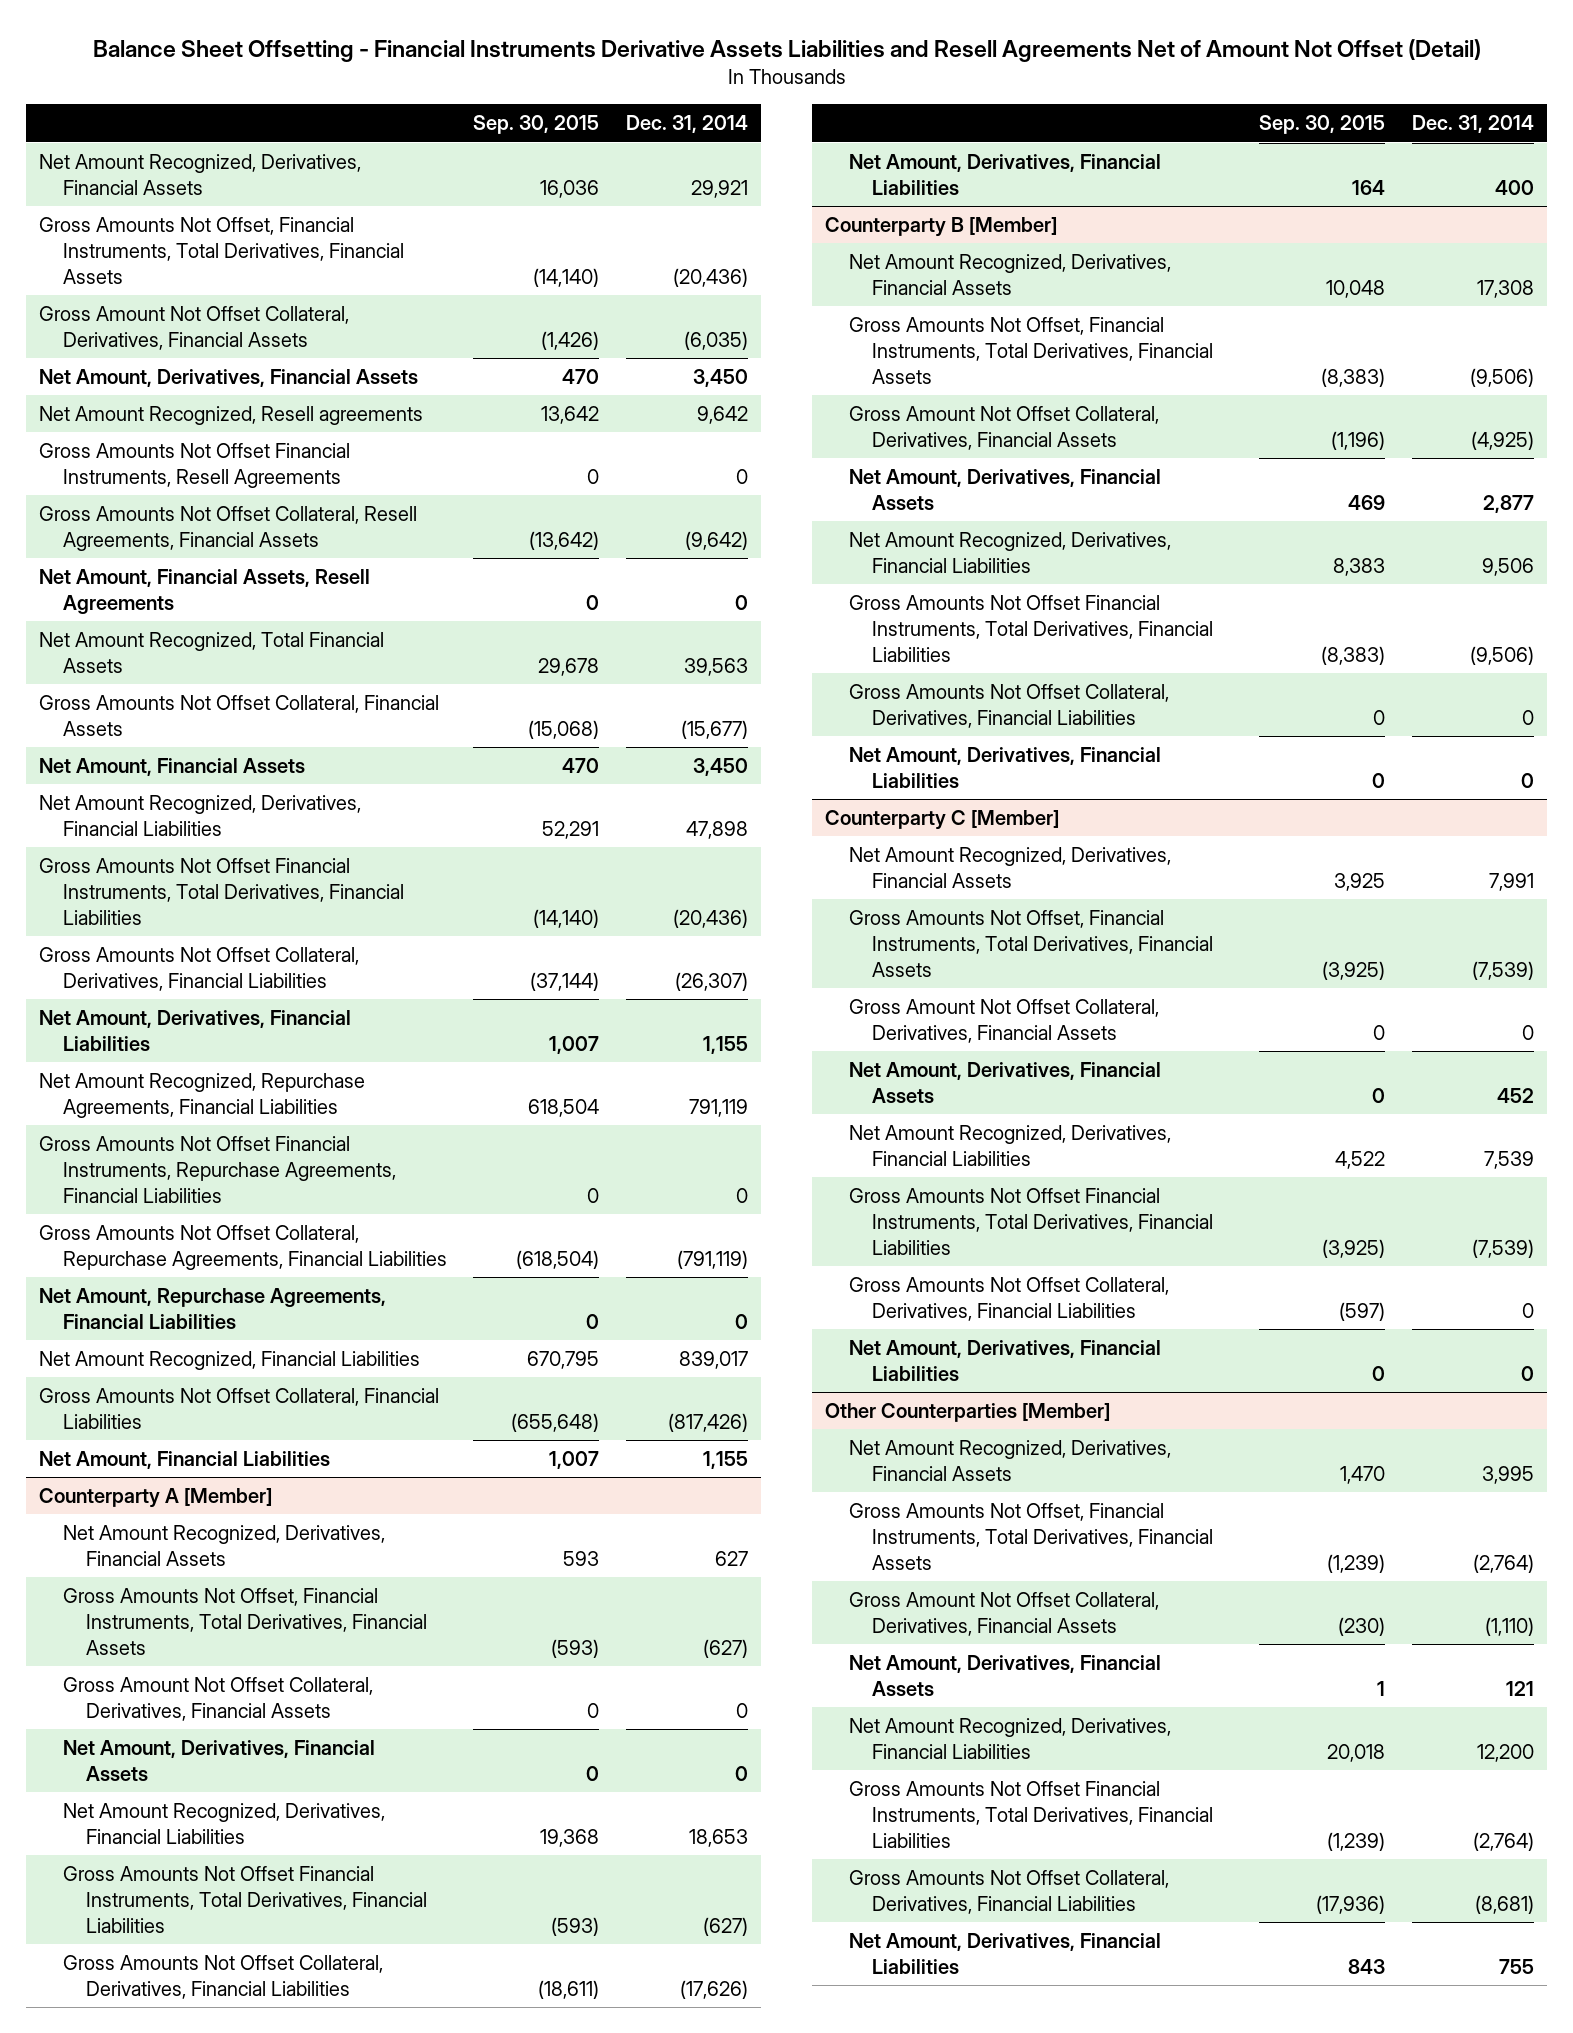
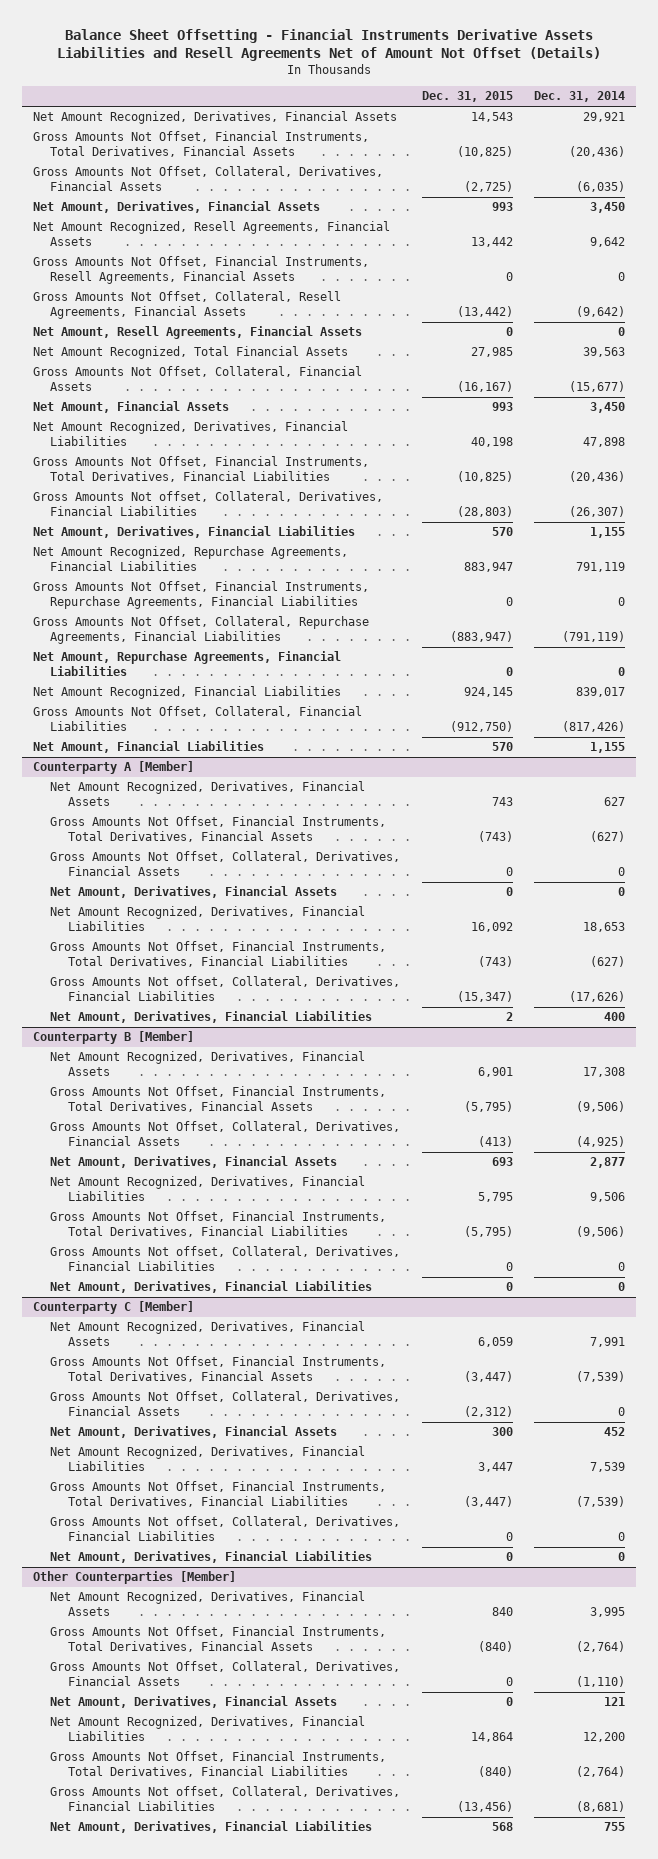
[92,39,1481,63] Balance Sheet Offsetting - Financial Instruments Derivative Assets Liabilities and Resell Agreements Net of Amount Not Offset (Detail) -> [56,29,601,62] Balance Sheet Offsetting - Financial Instruments Derivative Assets Liabilities and Resell Agreements Net of Amount Not Offset (Details)
[473,115,600,135] Sep. 30, 2015 -> none
none -> [421,91,513,103] Dec. 31, 2015
[39,305,350,350] Gross Amount Not Offset Collateral, Derivatives, Financial Assets -> [32,166,383,192] Gross Amounts Not Offset, Collateral, Derivatives, Financial Assets
[39,405,424,425] Net Amount Recognized, Resell agreements -> [32,221,390,247] Net Amount Recognized, Resell Agreements, Financial Assets
[39,442,351,488] Gross Amounts Not Offset Financial Instruments, Resell Agreements -> [32,256,369,285] Gross Amounts Not Offset, Financial Instruments, Resell Agreements, Financial Assets
[39,505,418,551] Gross Amounts Not Offset Collateral, Resell Agreements, Financial Assets -> [32,291,341,320] Gross Amounts Not Offset, Collateral, Resell Agreements, Financial Assets
[39,568,371,614] Net Amount, Financial Assets, Resell Agreements -> [32,326,362,340] Net Amount, Resell Agreements, Financial Assets
[39,694,440,736] Gross Amounts Not Offset Collateral, Financial Assets -> [32,366,362,392] Gross Amounts Not Offset, Collateral, Financial Assets
[39,857,404,926] Gross Amounts Not Offset Financial Instruments, Total Derivatives, Financial Liabilities -> [32,456,369,483] Gross Amounts Not Offset, Financial Instruments, Total Derivatives, Financial Liabilities
[39,946,360,991] Gross Amounts Not Offset Collateral, Derivatives, Financial Liabilities -> [32,491,383,517] Gross Amounts Not offset, Collateral, Derivatives, Financial Liabilities
[39,1135,396,1204] Gross Amounts Not Offset Financial Instruments, Repurchase Agreements, Financial Liabilities -> [32,581,369,610] Gross Amounts Not Offset, Financial Instruments, Repurchase Agreements, Financial Liabilities
[39,1224,447,1270] Gross Amounts Not Offset Collateral, Repurchase Agreements, Financial Liabilities -> [32,616,369,645] Gross Amounts Not Offset, Collateral, Repurchase Agreements, Financial Liabilities
[39,1387,440,1429] Gross Amounts Not Offset Collateral, Financial Liabilities -> [32,706,362,732] Gross Amounts Not Offset, Collateral, Financial Liabilities
[62,1676,373,1721] Gross Amount Not Offset Collateral, Derivatives, Financial Assets -> [50,851,401,877] Gross Amounts Not Offset, Collateral, Derivatives, Financial Assets
[62,1865,428,1934] Gross Amounts Not Offset Financial Instruments, Total Derivatives, Financial Liabilities -> [50,941,387,968] Gross Amounts Not Offset, Financial Instruments, Total Derivatives, Financial Liabilities
[62,1954,383,1999] Gross Amounts Not Offset Collateral, Derivatives, Financial Liabilities -> [50,976,401,1002] Gross Amounts Not offset, Collateral, Derivatives, Financial Liabilities
[848,405,1159,450] Gross Amount Not Offset Collateral, Derivatives, Financial Assets -> [50,1121,401,1147] Gross Amounts Not Offset, Collateral, Derivatives, Financial Assets
[848,594,1214,663] Gross Amounts Not Offset Financial Instruments, Total Derivatives, Financial Liabilities -> [50,1211,387,1238] Gross Amounts Not Offset, Financial Instruments, Total Derivatives, Financial Liabilities
[848,683,1169,728] Gross Amounts Not Offset Collateral, Derivatives, Financial Liabilities -> [50,1246,401,1272] Gross Amounts Not offset, Collateral, Derivatives, Financial Liabilities
[848,998,1159,1043] Gross Amount Not Offset Collateral, Derivatives, Financial Assets -> [50,1391,401,1417] Gross Amounts Not Offset, Collateral, Derivatives, Financial Assets
[848,1187,1214,1256] Gross Amounts Not Offset Financial Instruments, Total Derivatives, Financial Liabilities -> [50,1481,387,1508] Gross Amounts Not Offset, Financial Instruments, Total Derivatives, Financial Liabilities
[848,1276,1169,1321] Gross Amounts Not Offset Collateral, Derivatives, Financial Liabilities -> [50,1516,401,1542] Gross Amounts Not offset, Collateral, Derivatives, Financial Liabilities
[848,1591,1159,1636] Gross Amount Not Offset Collateral, Derivatives, Financial Assets -> [50,1661,401,1687] Gross Amounts Not Offset, Collateral, Derivatives, Financial Assets
[848,1780,1214,1849] Gross Amounts Not Offset Financial Instruments, Total Derivatives, Financial Liabilities -> [50,1751,387,1778] Gross Amounts Not Offset, Financial Instruments, Total Derivatives, Financial Liabilities
[848,1869,1169,1914] Gross Amounts Not Offset Collateral, Derivatives, Financial Liabilities -> [50,1786,401,1812] Gross Amounts Not offset, Collateral, Derivatives, Financial Liabilities

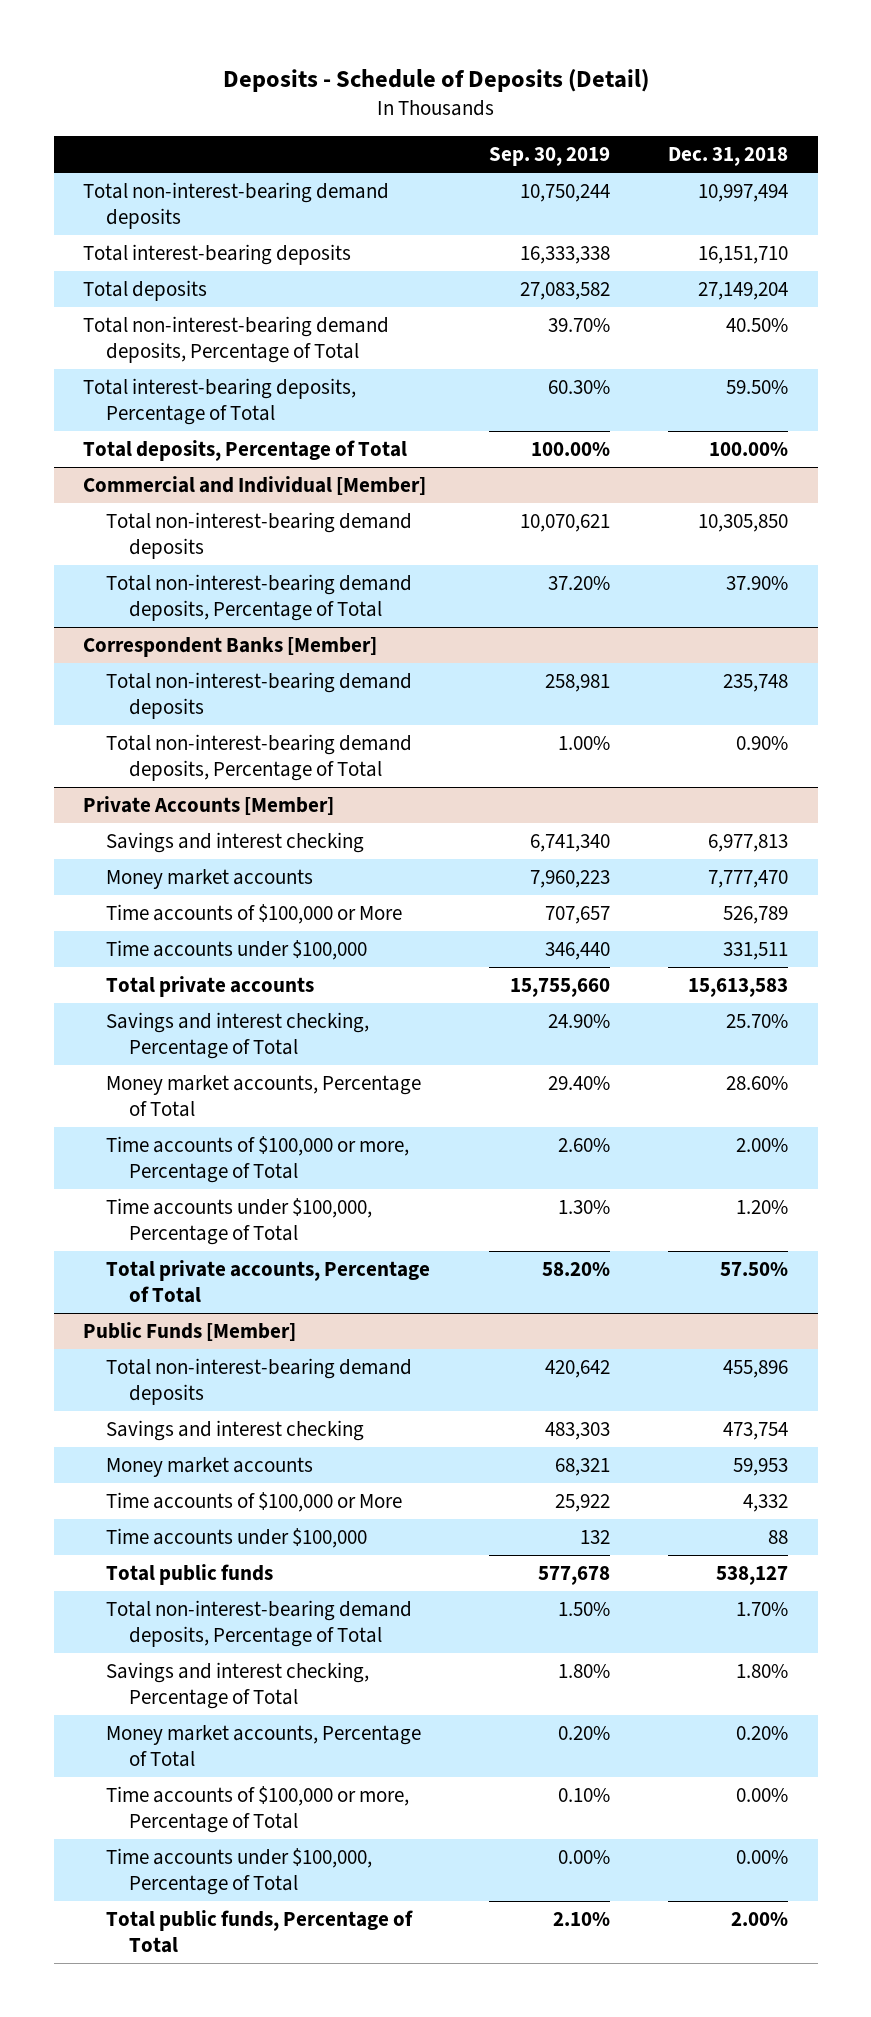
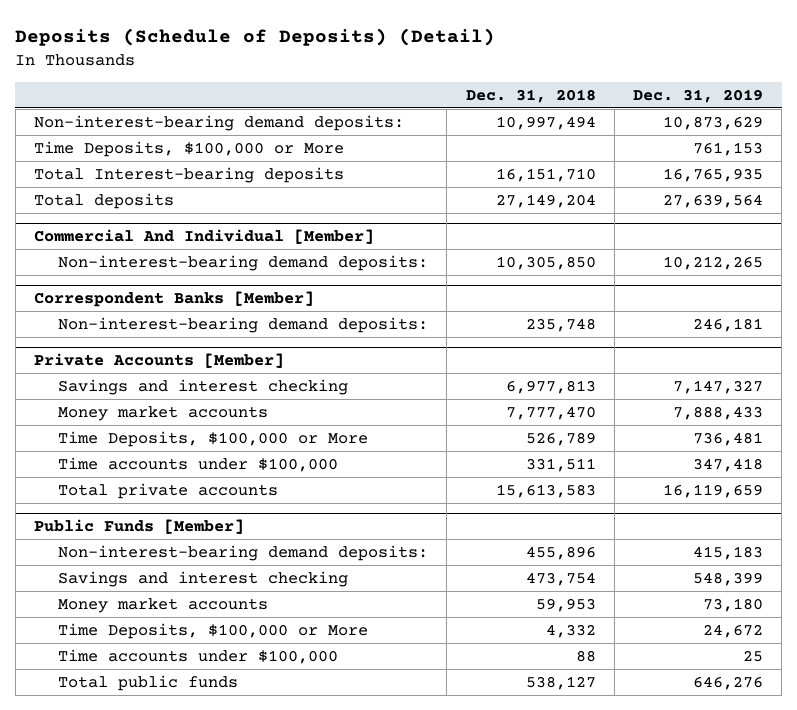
[222,68,649,92] Deposits - Schedule of Deposits (Detail) -> [15,27,496,46] Deposits (Schedule of Deposits) (Detail)
[488,147,610,167] Sep. 30, 2019 -> none
none -> [632,88,763,103] Dec. 31, 2019
[83,181,390,229] Total non-interest-bearing demand deposits -> [33,114,404,131] Non-interest-bearing demand deposits:
none -> [33,140,344,157] Time Deposits, $100,000 or More
[83,243,352,265] Total interest-bearing deposits -> [33,166,344,183] Total Interest-bearing deposits
[83,315,390,363] Total non-interest-bearing demand deposits, Percentage of Total -> none
[83,377,357,425] Total interest-bearing deposits, Percentage of Total -> none
[83,439,408,461] Total deposits, Percentage of Total -> none
[105,573,412,621] Total non-interest-bearing demand deposits, Percentage of Total -> none
[83,475,427,495] Commercial and Individual [Member] -> [33,229,374,245] Commercial And Individual [Member]
[105,511,412,559] Total non-interest-bearing demand deposits -> [58,254,429,271] Non-interest-bearing demand deposits:
[105,733,412,781] Total non-interest-bearing demand deposits, Percentage of Total -> none
[105,671,412,719] Total non-interest-bearing demand deposits -> [58,316,429,333] Non-interest-bearing demand deposits:
[105,903,402,924] Time accounts of $100,000 or More -> [58,430,369,447] Time Deposits, $100,000 or More
[105,1011,369,1059] Savings and interest checking, Percentage of Total -> none
[105,1074,421,1117] Money market accounts, Percentage of Total -> none
[105,1135,409,1183] Time accounts of $100,000 or more, Percentage of Total -> none
[105,1197,372,1245] Time accounts under $100,000, Percentage of Total -> none
[105,1259,430,1303] Total private accounts, Percentage of Total -> none
[105,1357,412,1405] Total non-interest-bearing demand deposits -> [58,544,429,561] Non-interest-bearing demand deposits:
[105,1491,402,1512] Time accounts of $100,000 or More -> [58,622,369,639] Time Deposits, $100,000 or More
[105,1599,412,1647] Total non-interest-bearing demand deposits, Percentage of Total -> none
[105,1661,369,1709] Savings and interest checking, Percentage of Total -> none
[105,1724,421,1767] Money market accounts, Percentage of Total -> none
[105,1785,409,1833] Time accounts of $100,000 or more, Percentage of Total -> none
[105,1847,372,1895] Time accounts under $100,000, Percentage of Total -> none
[105,1909,413,1953] Total public funds, Percentage of Total -> none

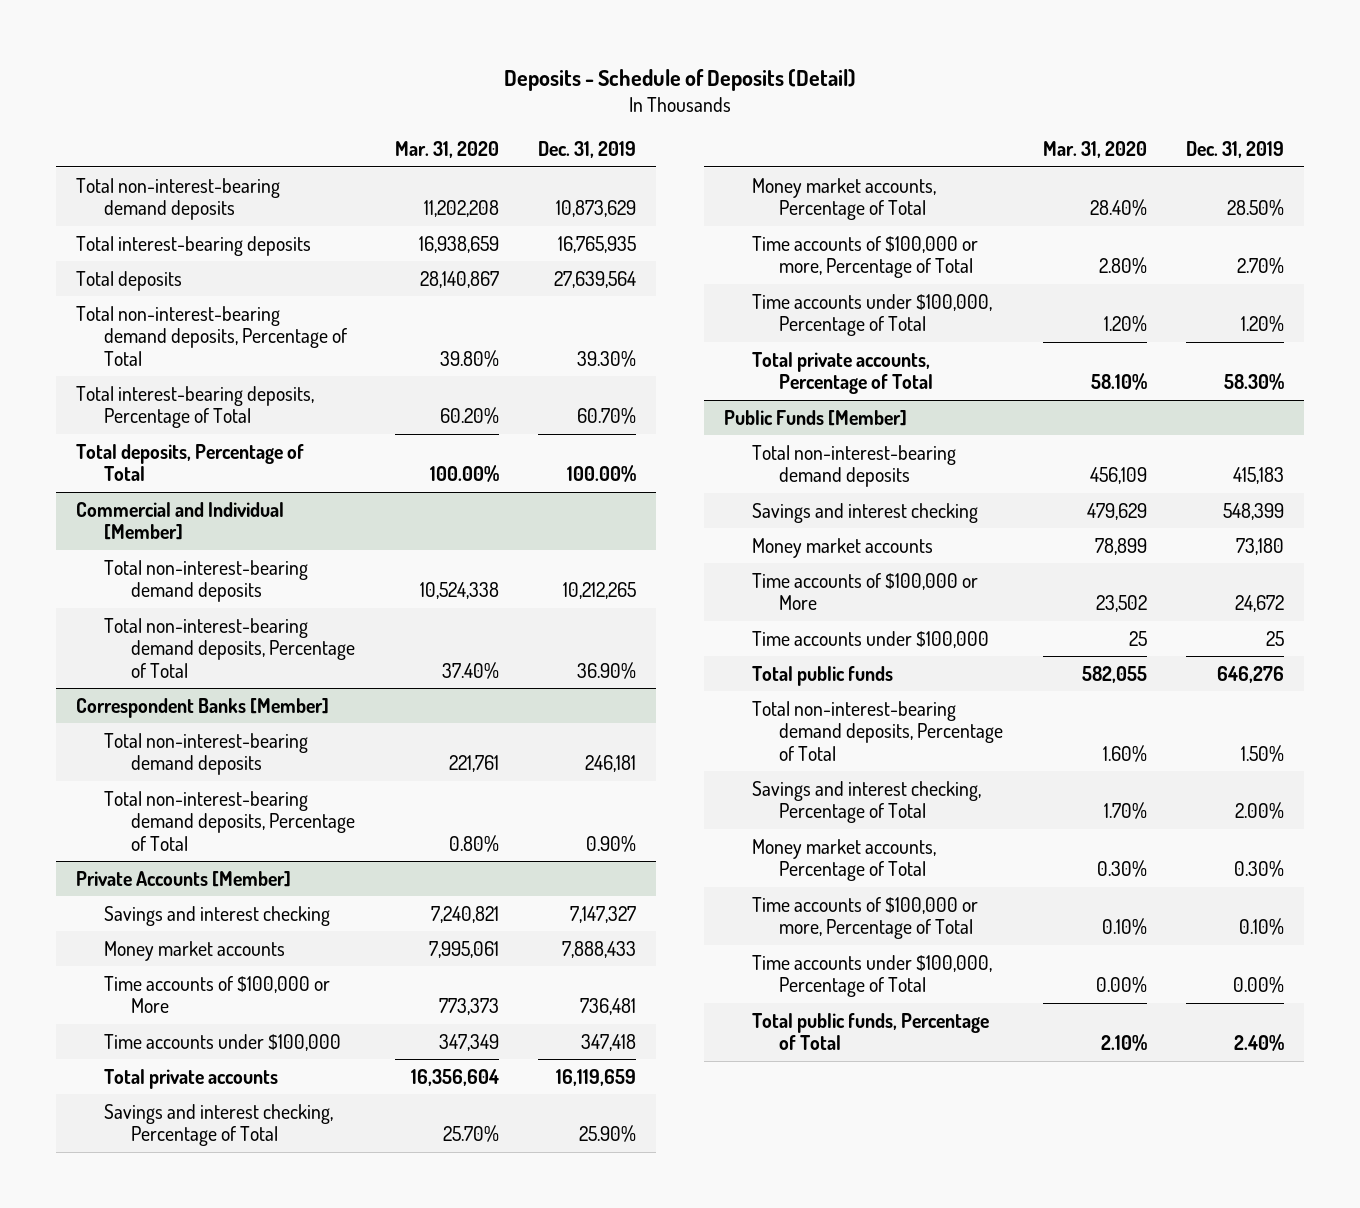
[15,27,496,46] Deposits (Schedule of Deposits) (Detail) -> [504,69,857,92] Deposits - Schedule of Deposits (Detail)
[465,88,596,103] Dec. 31, 2018 -> none
none -> [394,141,499,159] Mar. 31, 2020
[33,140,344,157] Time Deposits, $100,000 or More -> none
[33,114,404,131] Non-interest-bearing demand deposits: -> [76,177,281,221] Total non-interest-bearing demand deposits
[33,166,344,183] Total Interest-bearing deposits -> [76,235,312,256] Total interest-bearing deposits
none -> [76,305,347,366] Total non-interest-bearing demand deposits, Percentage of Total
none -> [76,385,315,429] Total interest-bearing deposits, Percentage of Total
none -> [76,443,305,482] Total deposits, Percentage of Total
[33,229,374,245] Commercial And Individual [Member] -> [76,501,285,541] Commercial and Individual [Member]
[58,254,429,271] Non-interest-bearing demand deposits: -> [103,559,308,603] Total non-interest-bearing demand deposits
none -> [103,617,356,678] Total non-interest-bearing demand deposits, Percentage of Total
[58,316,429,333] Non-interest-bearing demand deposits: -> [103,732,308,776] Total non-interest-bearing demand deposits
none -> [103,790,356,851] Total non-interest-bearing demand deposits, Percentage of Total
[58,430,369,447] Time Deposits, $100,000 or More -> [103,975,330,1014] Time accounts of $100,000 or More
none -> [103,1103,333,1147] Savings and interest checking, Percentage of Total
none -> [751,177,936,221] Money market accounts, Percentage of Total
none -> [751,235,978,279] Time accounts of $100,000 or more, Percentage of Total
none -> [751,293,992,337] Time accounts under $100,000, Percentage of Total
none -> [751,351,934,395] Total private accounts, Percentage of Total
[58,544,429,561] Non-interest-bearing demand deposits: -> [751,444,956,488] Total non-interest-bearing demand deposits
[58,622,369,639] Time Deposits, $100,000 or More -> [751,572,978,611] Time accounts of $100,000 or More
none -> [751,700,1004,761] Total non-interest-bearing demand deposits, Percentage of Total
none -> [751,780,981,824] Savings and interest checking, Percentage of Total
none -> [751,838,936,882] Money market accounts, Percentage of Total
none -> [751,896,978,940] Time accounts of $100,000 or more, Percentage of Total
none -> [751,954,992,998] Time accounts under $100,000, Percentage of Total
none -> [751,1012,989,1051] Total public funds, Percentage of Total

